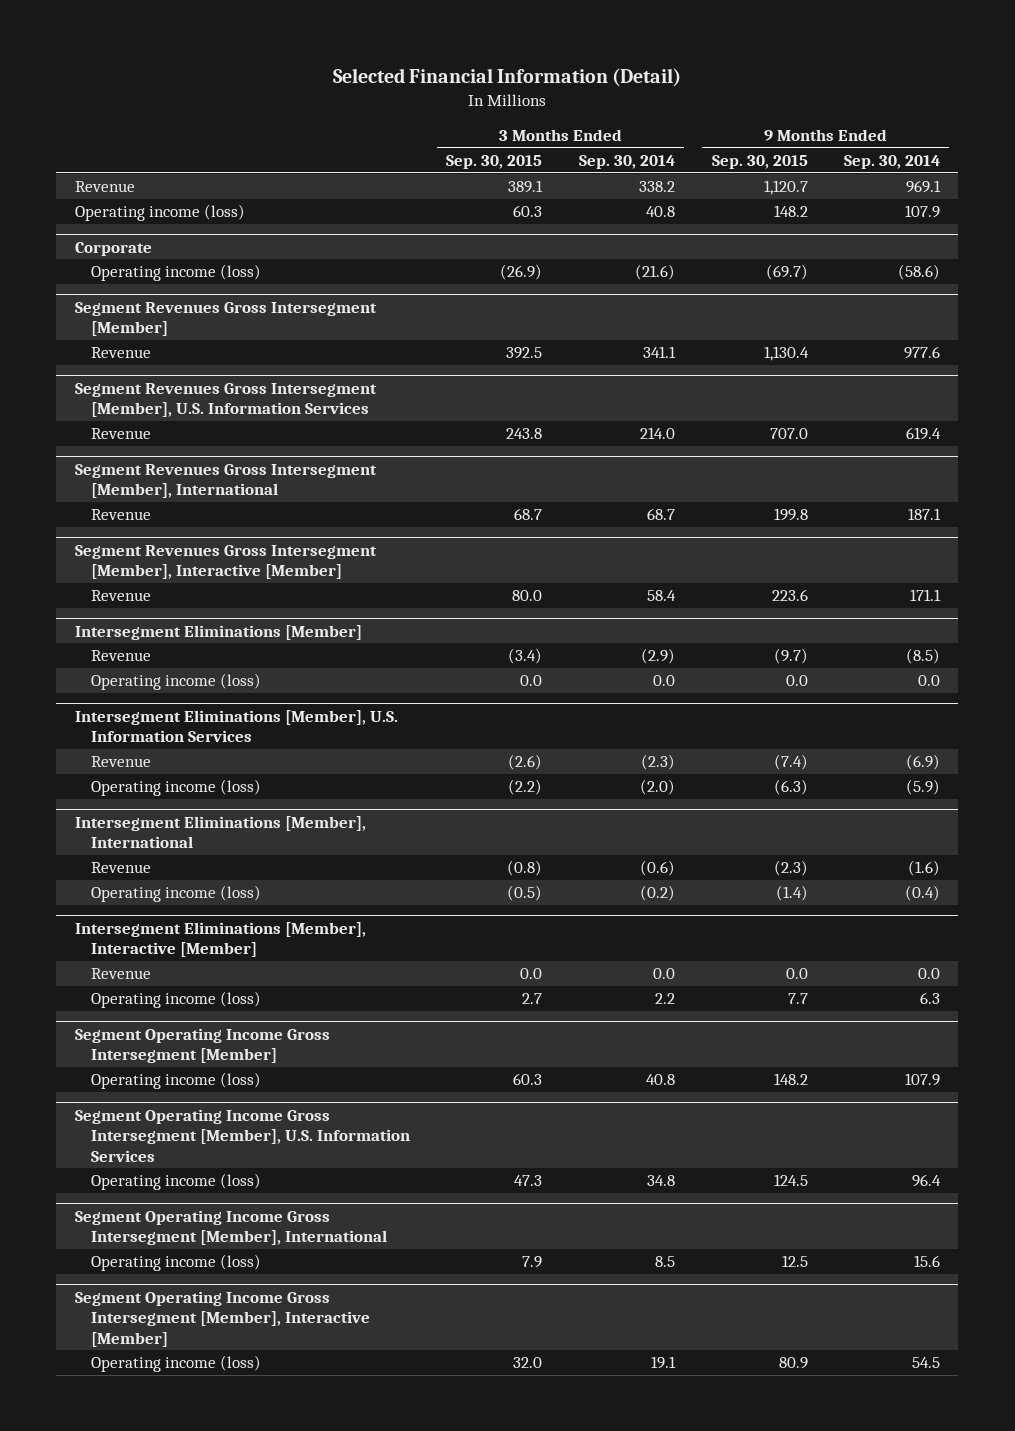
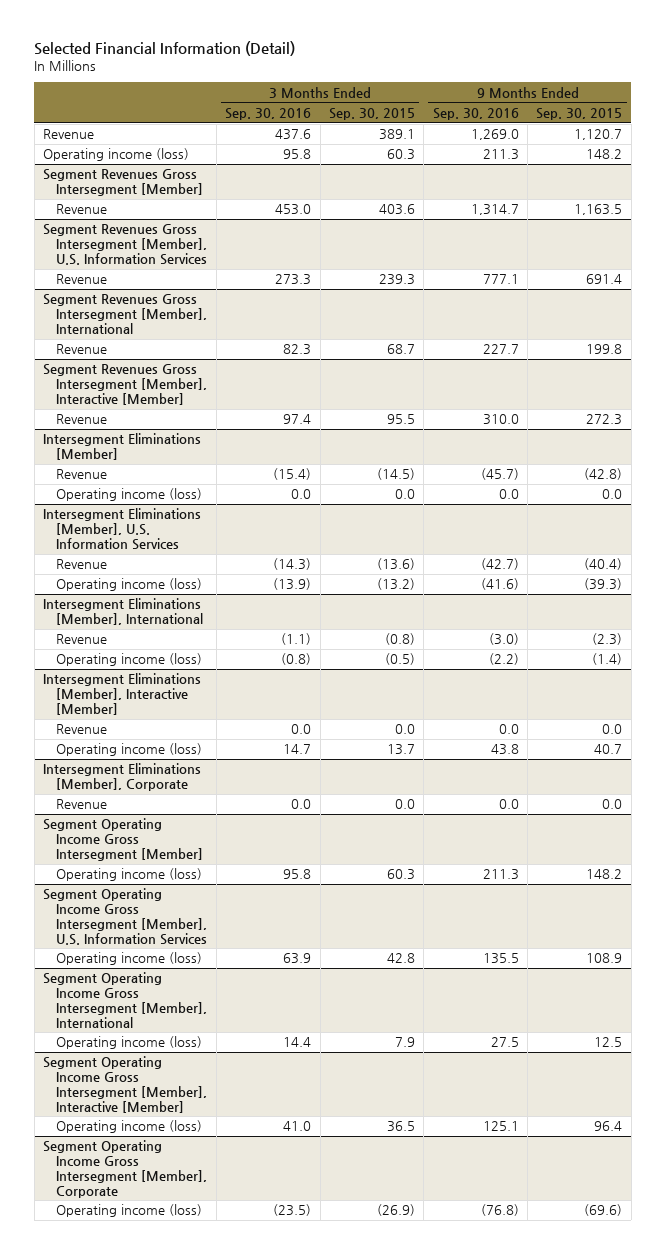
[578,155,675,170] Sep. 30, 2014 -> none
[844,155,941,170] Sep. 30, 2014 -> none
none -> [225,107,312,120] Sep. 30, 2016
none -> [432,107,519,120] Sep. 30, 2016
[74,241,152,256] Corporate -> none
[90,264,261,282] Operating income (loss) -> none
[506,347,543,360] 392.5 -> [378,204,415,216] 403.6
[763,346,809,362] 1,130.4 -> [574,204,623,216] 1,163.5
[506,428,543,440] 243.8 -> [378,274,415,286] 239.3
[769,428,808,440] 707.0 -> [586,274,623,285] 691.4
[512,590,543,602] 80.0 -> [386,414,415,425] 95.5
[771,589,808,602] 223.6 -> [586,414,623,426] 272.3
[508,648,543,665] (3.4) -> [376,468,415,481] (14.5)
[773,648,808,665] (9.7) -> [584,468,623,481] (42.8)
[508,754,543,771] (2.6) -> [376,558,415,571] (13.6)
[773,754,808,771] (7.4) -> [584,558,623,571] (40.4)
[508,779,543,796] (2.2) -> [376,578,415,591] (13.2)
[773,779,808,796] (6.3) -> [584,578,623,591] (39.3)
[522,993,543,1005] 2.7 -> [386,744,415,756] 13.7
[787,993,808,1005] 7.7 -> [594,744,623,755] 40.7
none -> [42,763,201,792] Intersegment Eliminations [Member], Corporate
none -> [56,799,108,810] Revenue
[514,1175,543,1187] 47.3 -> [386,953,415,964] 42.8
[773,1174,808,1187] 124.5 -> [586,953,623,964] 108.9
[513,1357,543,1369] 32.0 -> [386,1121,415,1133] 36.5
[778,1357,808,1370] 80.9 -> [594,1121,623,1132] 96.4
none -> [42,1140,208,1198] Segment Operating Income Gross Intersegment [Member], Corporate
none -> [56,1204,203,1218] Operating income (loss)

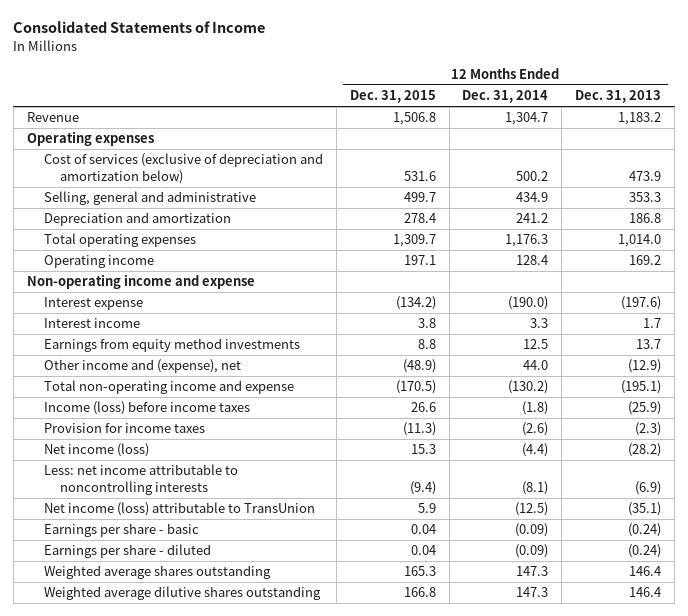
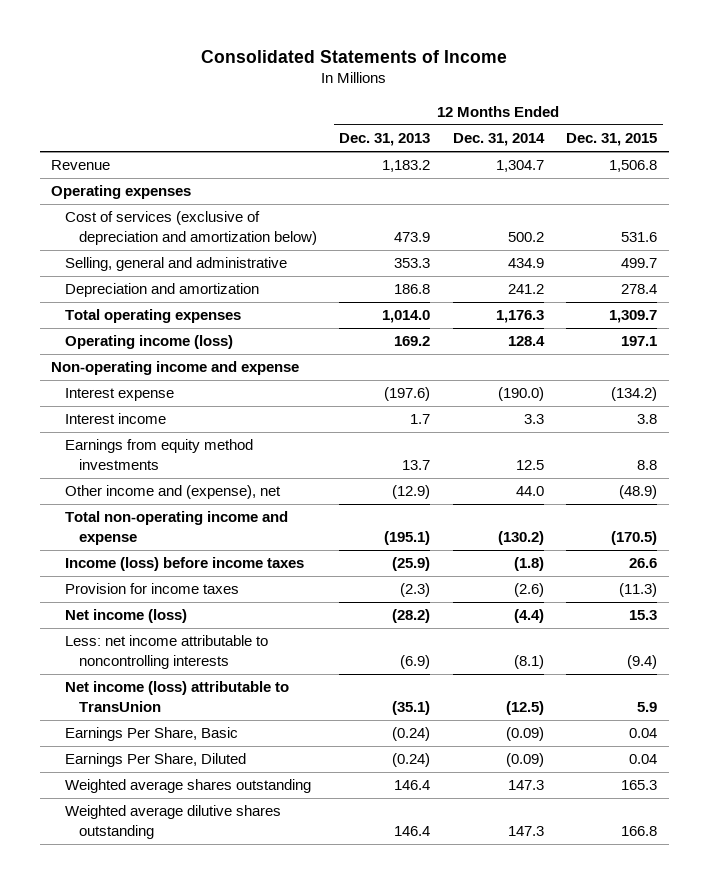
[43,255,154,269] Operating income -> [64,335,233,350] Operating income (loss)
[43,523,199,538] Earnings per share - basic -> [64,727,238,742] Earnings Per Share, Basic
[43,544,211,559] Earnings per share - diluted -> [64,753,246,768] Earnings Per Share, Diluted

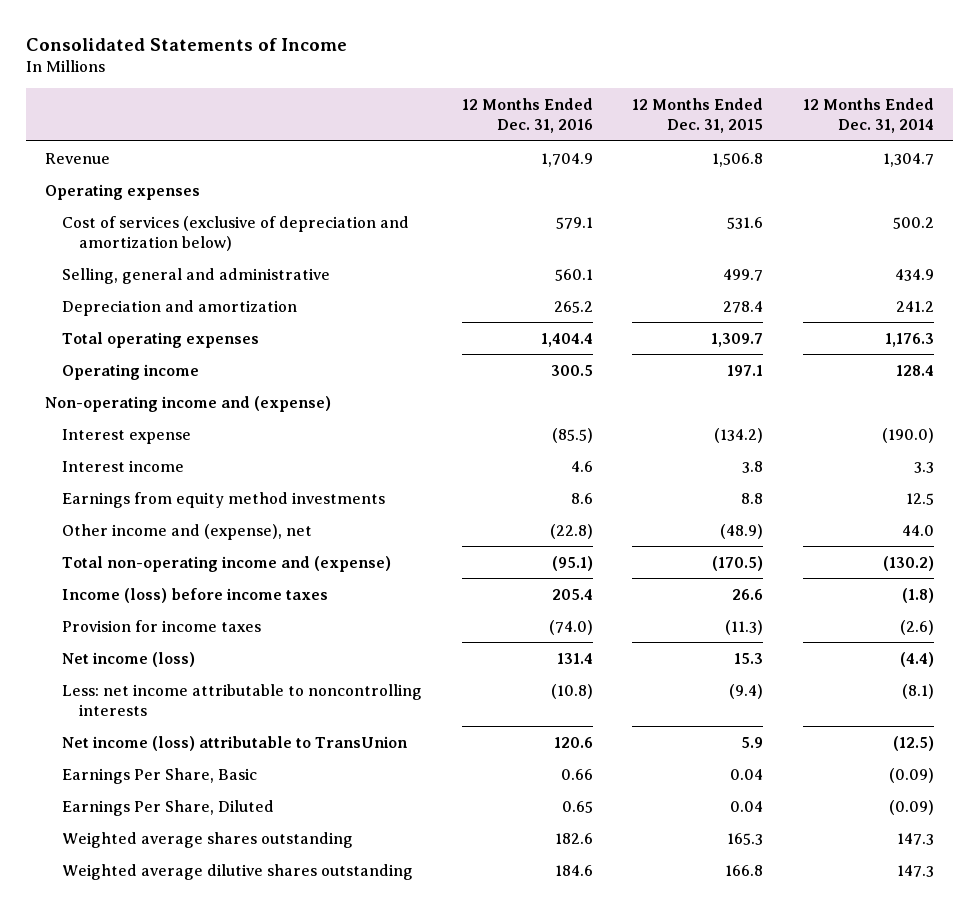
[339,133,431,147] Dec. 31, 2013 -> none
none -> [461,97,593,134] 12 Months Ended Dec. 31, 2016
[64,335,233,350] Operating income (loss) -> [62,363,200,380] Operating income
[50,361,299,376] Non-operating income and expense -> [45,395,332,412] Non-operating income and (expense)
[64,511,288,545] Total non-operating income and expense -> [62,555,392,572] Total non-operating income and (expense)

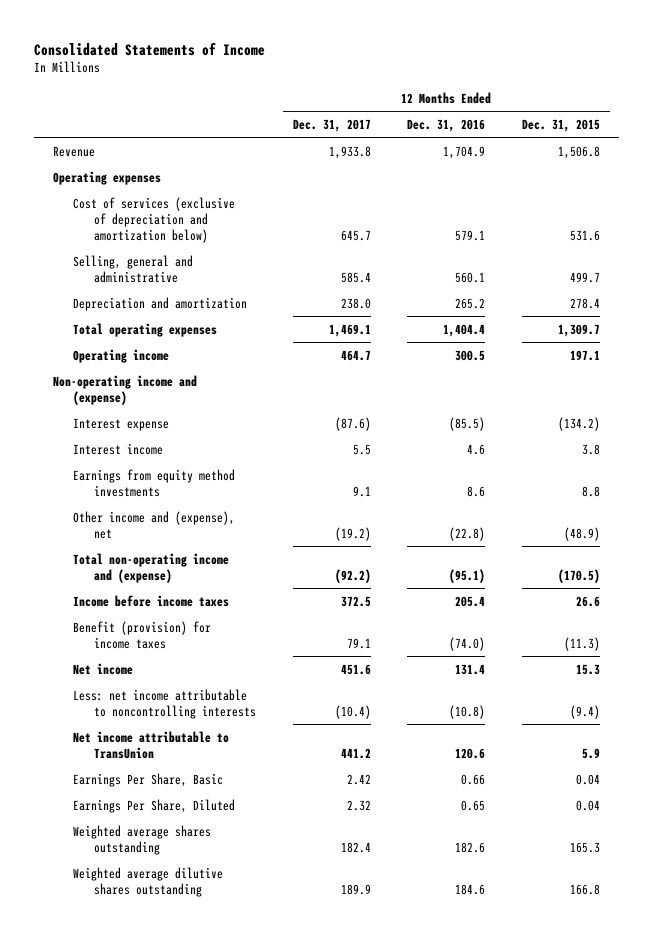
[802,97,934,134] 12 Months Ended Dec. 31, 2014 -> none
none -> [292,118,371,132] Dec. 31, 2017
[62,587,329,603] Income (loss) before income taxes -> [73,594,230,607] Income before income taxes
[62,619,262,632] Provision for income taxes -> [73,620,212,649] Benefit (provision) for income taxes
[62,651,196,667] Net income (loss) -> [73,662,134,675] Net income
[62,735,409,751] Net income (loss) attributable to TransUnion -> [73,730,230,759] Net income attributable to TransUnion

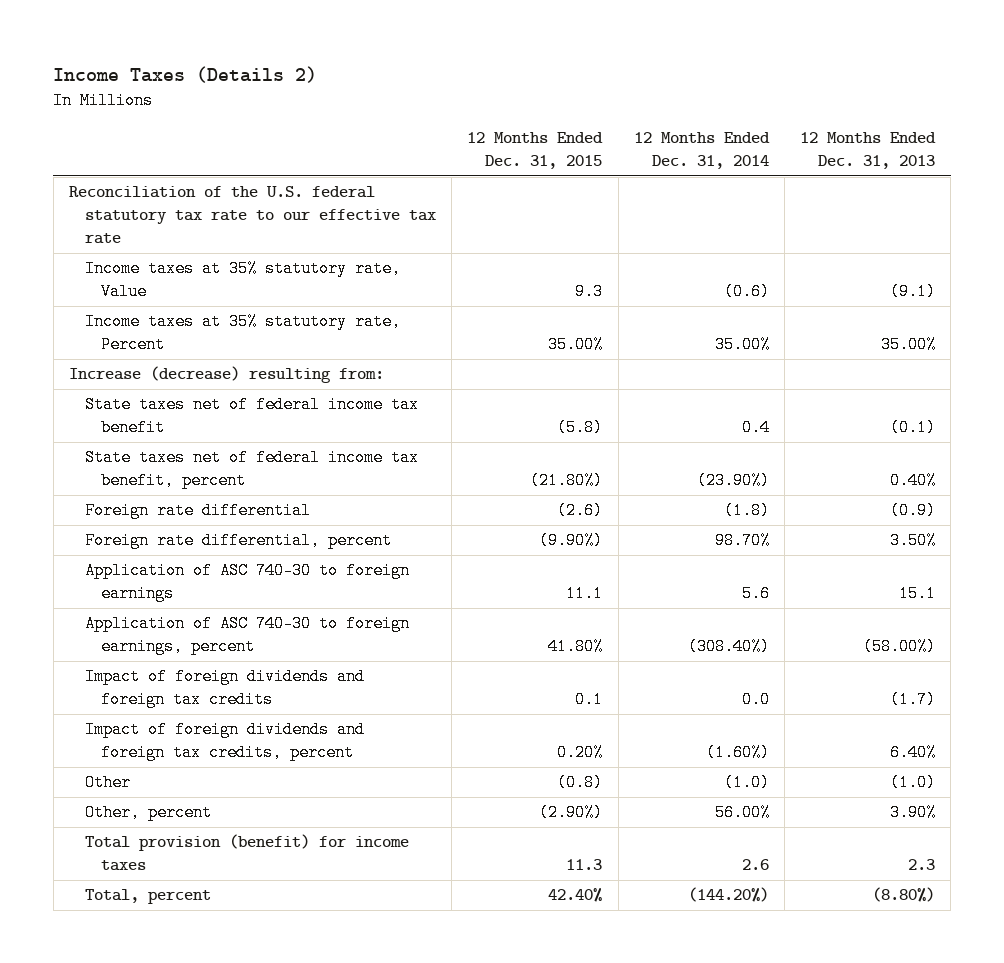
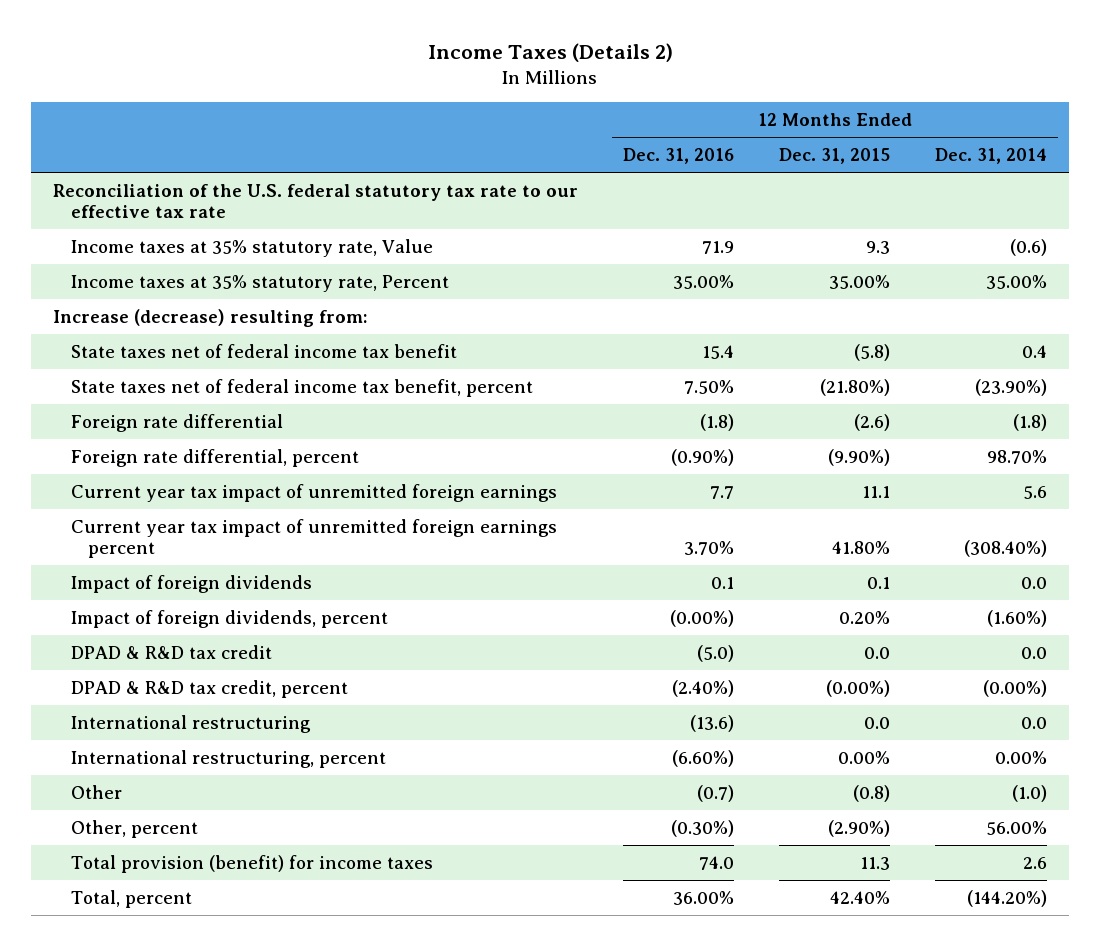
[800,132,937,170] 12 Months Ended Dec. 31, 2013 -> none
none -> [623,148,735,165] Dec. 31, 2016
[85,562,411,603] Application of ASC 740-30 to foreign earnings -> [70,483,557,502] Current year tax impact of unremitted foreign earnings
[85,615,411,656] Application of ASC 740-30 to foreign earnings, percent -> [70,518,557,558] Current year tax impact of unremitted foreign earnings percent
[85,668,366,709] Impact of foreign dividends and foreign tax credits -> [70,574,312,593] Impact of foreign dividends
[85,721,366,762] Impact of foreign dividends and foreign tax credits, percent -> [70,609,388,628] Impact of foreign dividends, percent
none -> [70,644,272,659] DPAD & R&D tax credit
none -> [70,679,348,698] DPAD & R&D tax credit, percent
none -> [70,714,311,733] International restructuring
none -> [70,749,386,768] International restructuring, percent

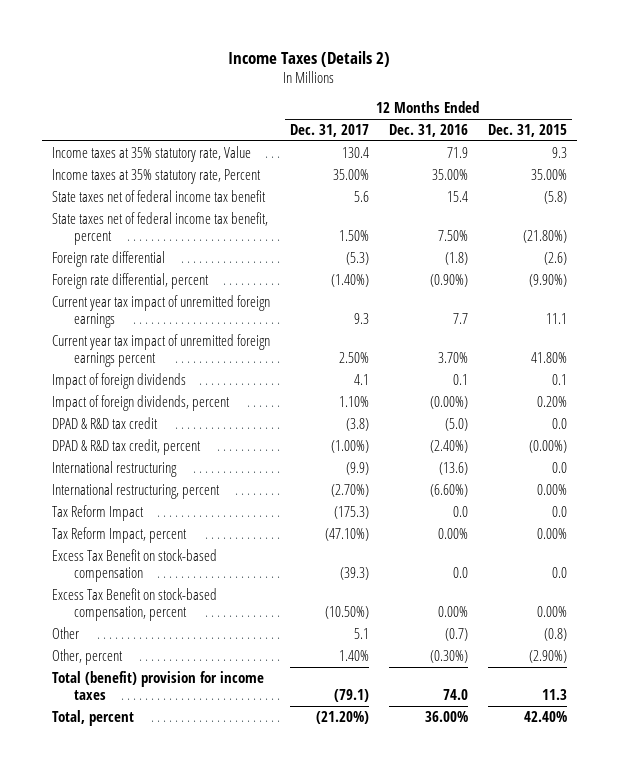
[934,148,1047,165] Dec. 31, 2014 -> none
none -> [289,123,369,137] Dec. 31, 2017
[53,183,579,218] Reconciliation of the U.S. federal statutory tax rate to our effective tax rate -> none
[53,308,369,327] Increase (decrease) resulting from: -> none
none -> [51,504,144,521] Tax Reform Impact
none -> [51,526,187,543] Tax Reform Impact, percent
none -> [51,548,217,583] Excess Tax Benefit on stock-based compensation
none -> [51,587,217,622] Excess Tax Benefit on stock-based compensation, percent
[70,854,433,873] Total provision (benefit) for income taxes -> [51,670,264,701] Total (benefit) provision for income taxes

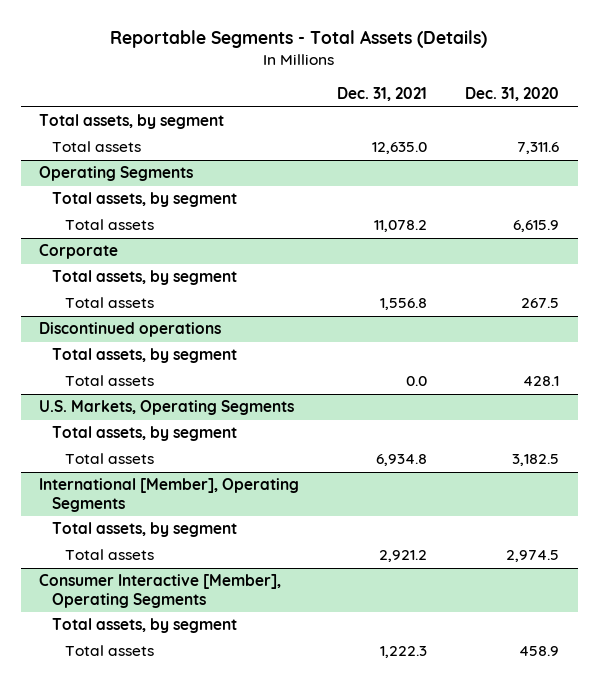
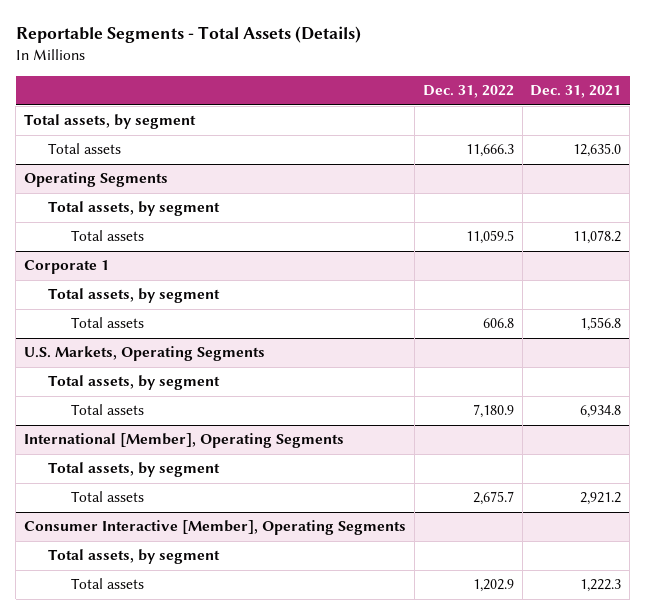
[464,86,559,101] Dec. 31, 2020 -> none
none -> [422,85,514,99] Dec. 31, 2022
[39,244,119,260] Corporate -> [24,260,110,275] Corporate 1
[39,322,222,338] Discontinued operations -> none
[52,348,238,364] Total assets, by segment -> none
[64,375,154,387] Total assets -> none

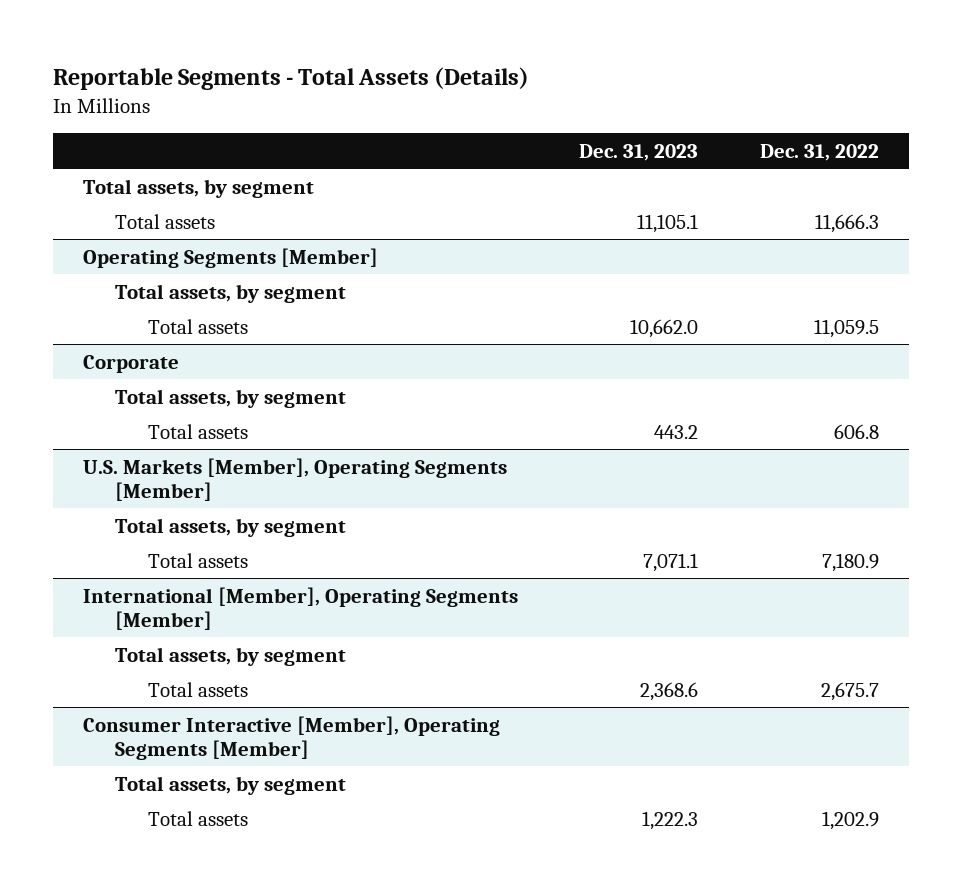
[530,85,622,99] Dec. 31, 2021 -> none
none -> [579,143,699,161] Dec. 31, 2023
[24,172,169,188] Operating Segments -> [83,247,379,268] Operating Segments [Member]
[24,260,110,275] Corporate 1 -> [83,354,180,373] Corporate
[24,346,266,362] U.S. Markets, Operating Segments -> [83,457,508,501] U.S. Markets [Member], Operating Segments [Member]
[24,433,345,449] International [Member], Operating Segments -> [83,586,519,630] International [Member], Operating Segments [Member]
[24,520,407,536] Consumer Interactive [Member], Operating Segments -> [83,715,501,760] Consumer Interactive [Member], Operating Segments [Member]

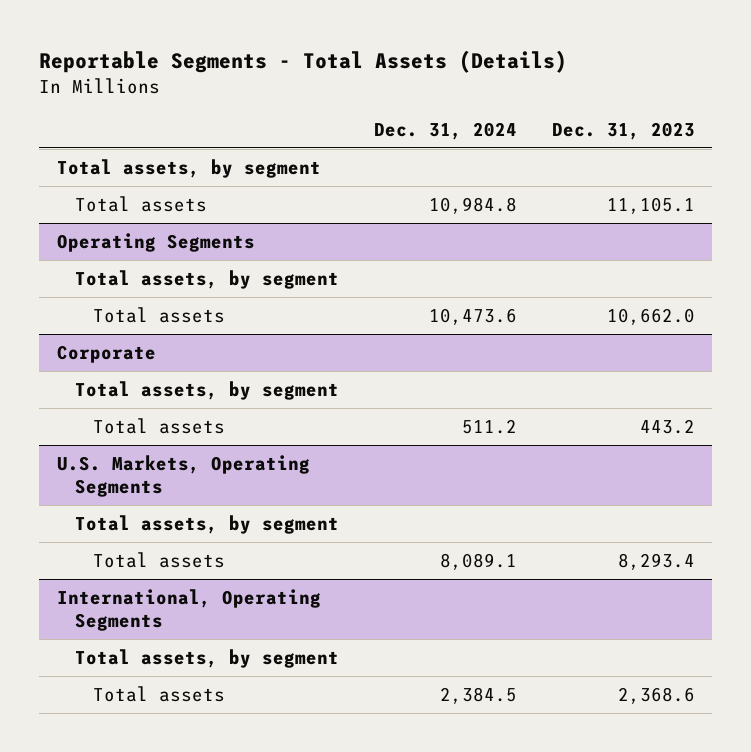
[759,143,879,161] Dec. 31, 2022 -> none
none -> [373,121,517,140] Dec. 31, 2024
[83,247,379,268] Operating Segments [Member] -> [56,232,255,252] Operating Segments
[83,457,508,501] U.S. Markets [Member], Operating Segments [Member] -> [56,454,310,497] U.S. Markets, Operating Segments
[643,552,699,572] 7,071.1 -> [617,552,695,570] 8,293.4
[83,586,519,630] International [Member], Operating Segments [Member] -> [56,588,321,631] International, Operating Segments
[83,715,501,760] Consumer Interactive [Member], Operating Segments [Member] -> none
[115,775,347,795] Total assets, by segment -> none
[147,810,248,826] Total assets -> none

